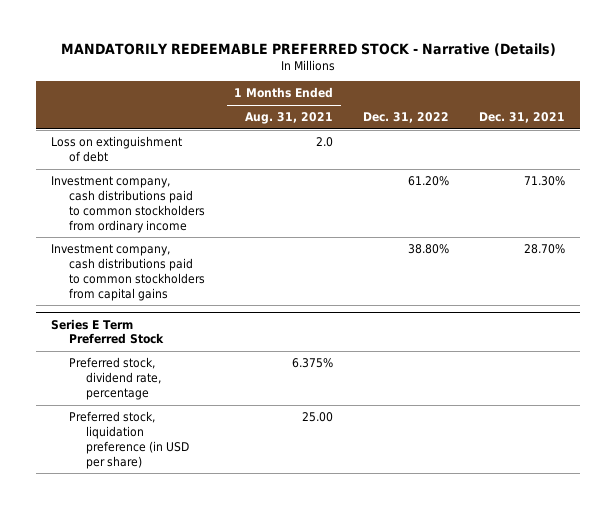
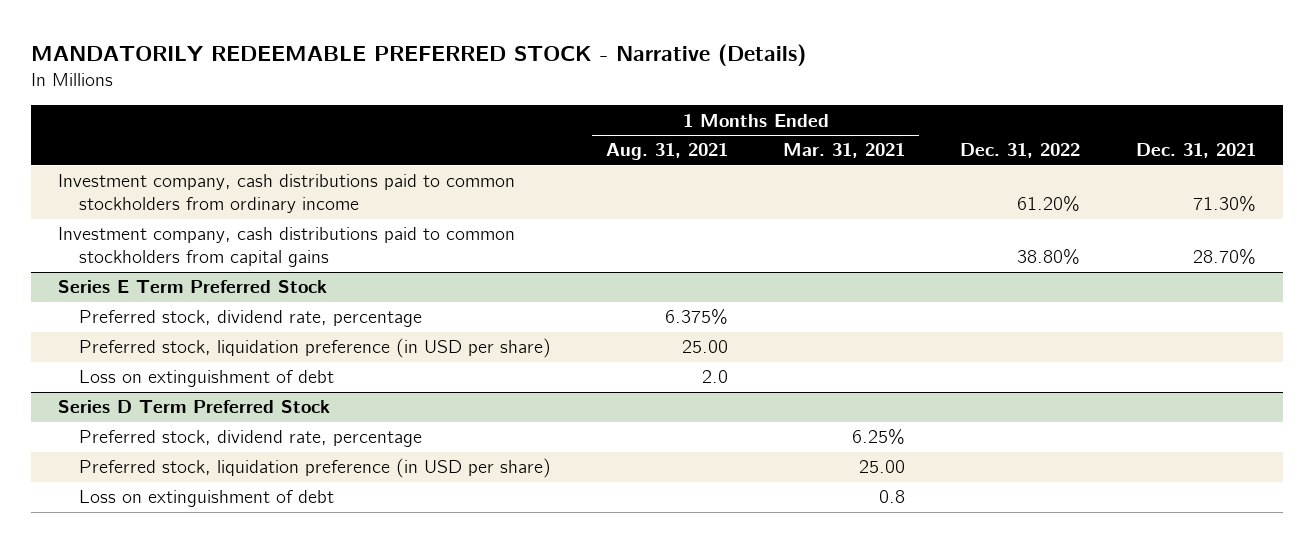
none -> [783,143,906,159] Mar. 31, 2021
[50,136,182,163] Loss on extinguishment of debt -> none
none -> [78,370,334,388] Loss on extinguishment of debt
none -> [58,400,331,414] Series D Term Preferred Stock
none -> [78,430,422,448] Preferred stock, dividend rate, percentage
none -> [78,458,551,479] Preferred stock, liquidation preference (in USD per share)
none -> [78,490,334,508] Loss on extinguishment of debt

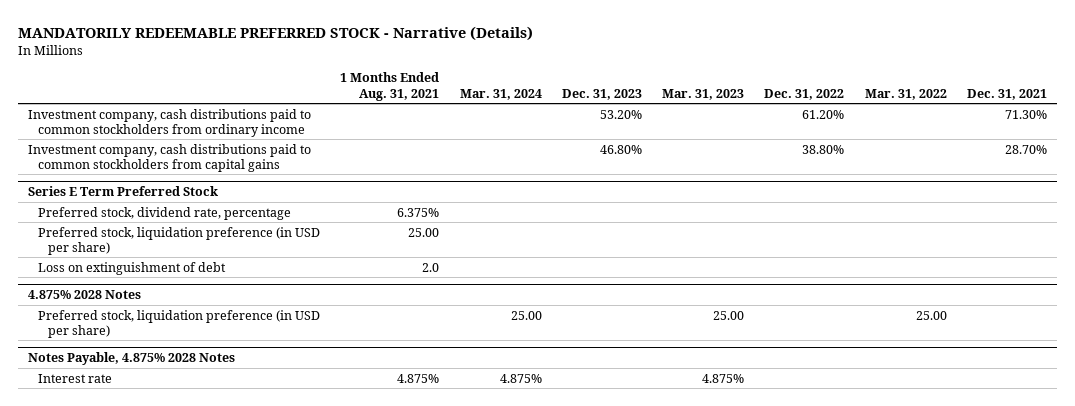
[783,143,906,159] Mar. 31, 2021 -> none
none -> [459,88,542,100] Mar. 31, 2024
none -> [561,88,642,100] Dec. 31, 2023
none -> [662,88,745,100] Mar. 31, 2023
none -> [864,88,947,100] Mar. 31, 2022
[58,400,331,414] Series D Term Preferred Stock -> none
[78,430,422,448] Preferred stock, dividend rate, percentage -> none
[78,458,551,479] Preferred stock, liquidation preference (in USD per share) -> none
[78,490,334,508] Loss on extinguishment of debt -> none
none -> [28,290,142,300] 4.875% 2028 Notes
none -> [38,309,321,338] Preferred stock, liquidation preference (in USD per share)
none -> [28,352,236,366] Notes Payable, 4.875% 2028 Notes
none -> [38,373,113,383] Interest rate

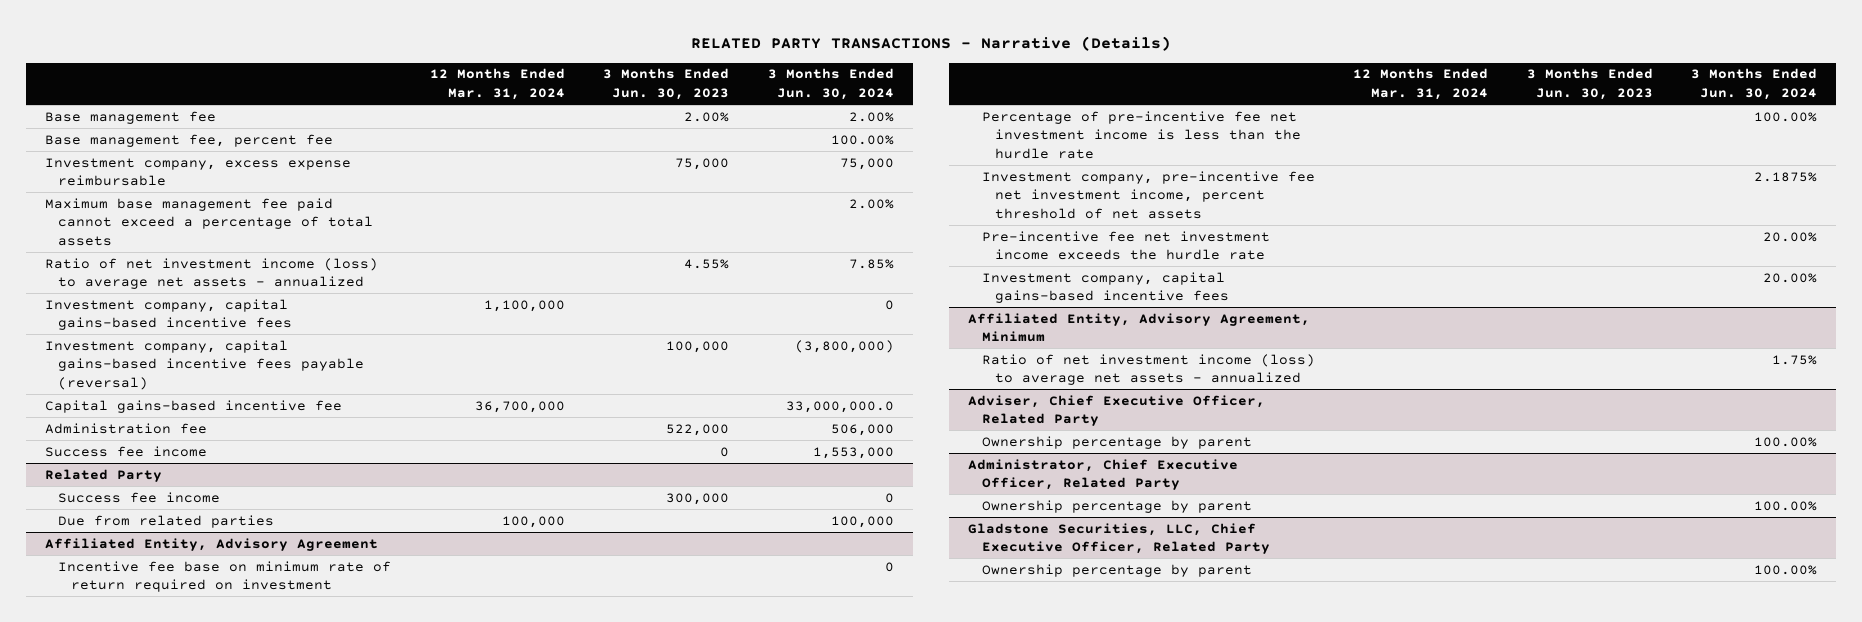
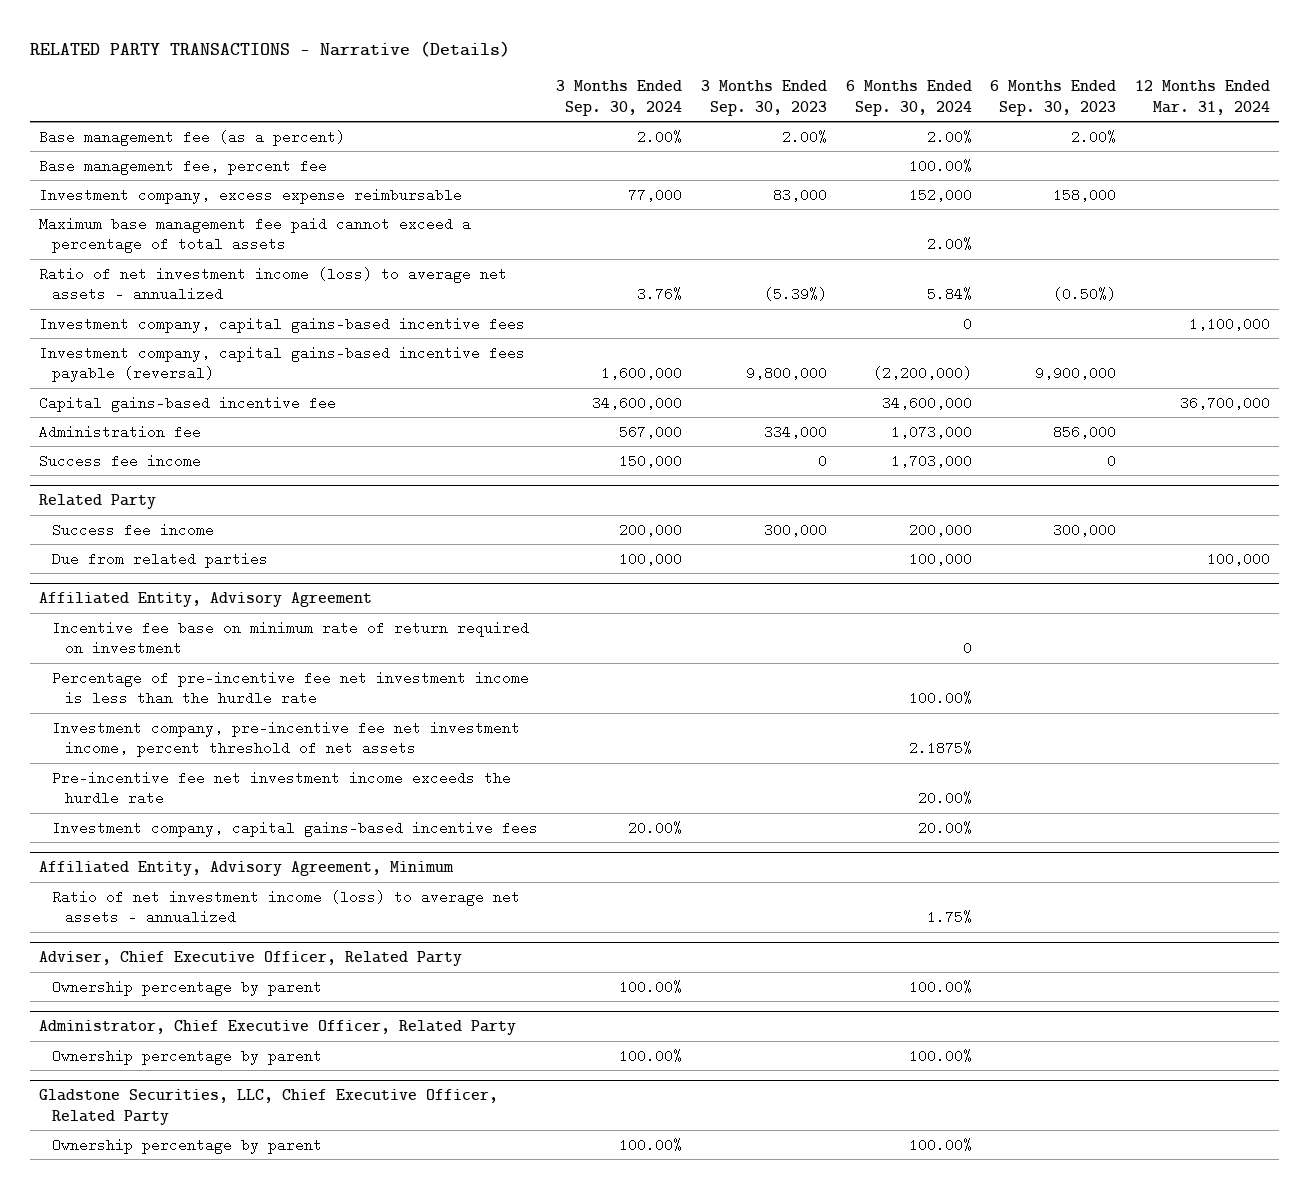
[603,68,730,101] 3 Months Ended Jun. 30, 2023 -> none
[767,68,894,101] 3 Months Ended Jun. 30, 2024 -> none
none -> [556,79,683,116] 3 Months Ended Sep. 30, 2024
none -> [700,79,827,116] 3 Months Ended Sep. 30, 2023
none -> [845,79,972,116] 6 Months Ended Sep. 30, 2024
none -> [990,79,1117,116] 6 Months Ended Sep. 30, 2023
[45,110,217,124] Base management fee -> [38,129,345,146] Base management fee (as a percent)

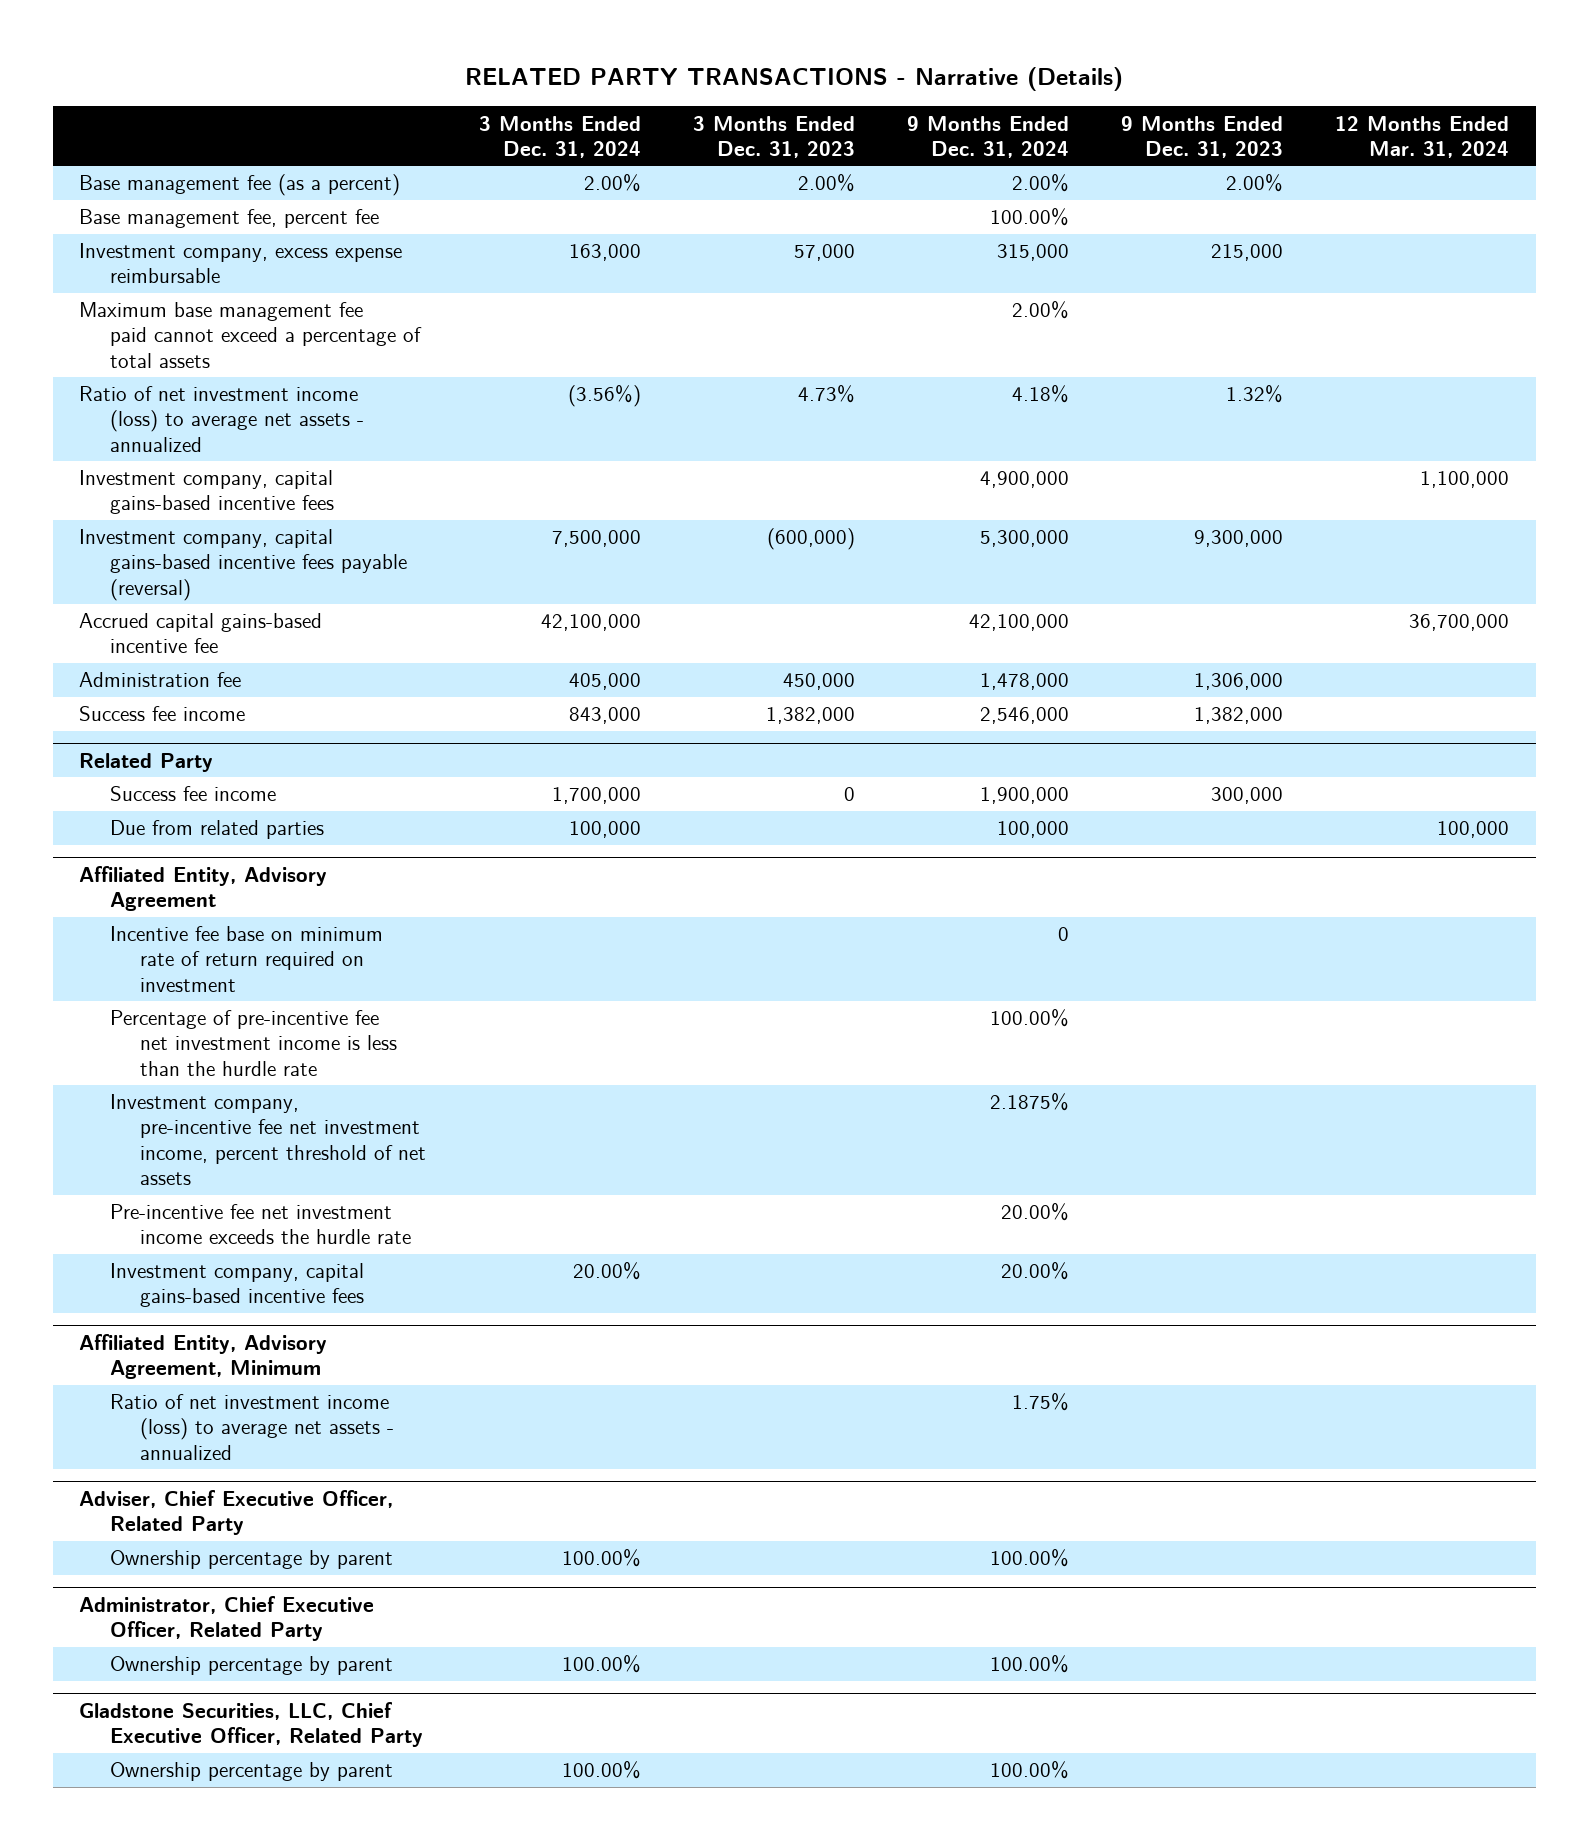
[556,79,683,116] 3 Months Ended Sep. 30, 2024 -> none
[700,79,827,116] 3 Months Ended Sep. 30, 2023 -> none
[845,79,972,116] 6 Months Ended Sep. 30, 2024 -> none
[990,79,1117,116] 6 Months Ended Sep. 30, 2023 -> none
none -> [478,115,641,158] 3 Months Ended Dec. 31, 2024
none -> [692,115,855,158] 3 Months Ended Dec. 31, 2023
none -> [907,115,1070,158] 9 Months Ended Dec. 31, 2024
none -> [1121,115,1284,158] 9 Months Ended Dec. 31, 2023
[38,395,336,412] Capital gains-based incentive fee -> [78,613,322,654] Accrued capital gains-based incentive fee

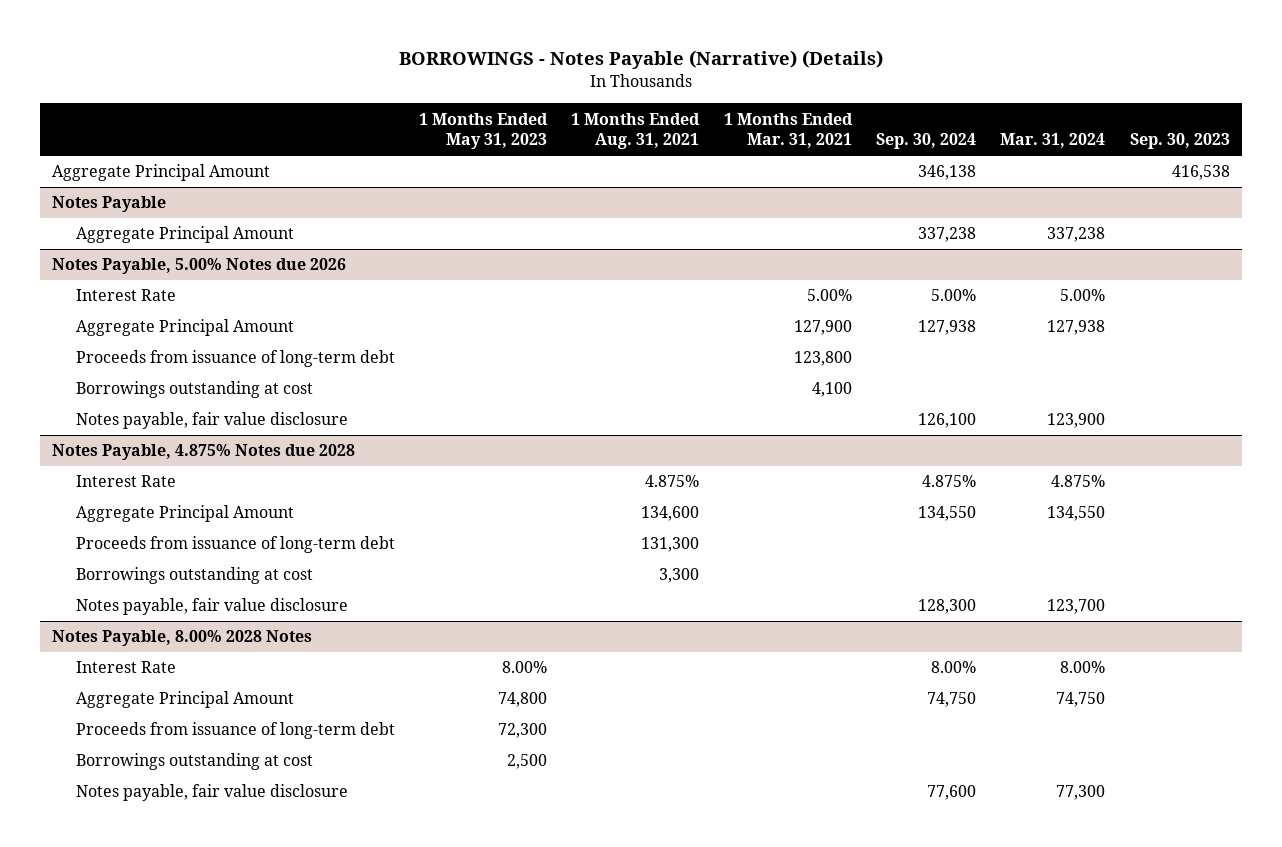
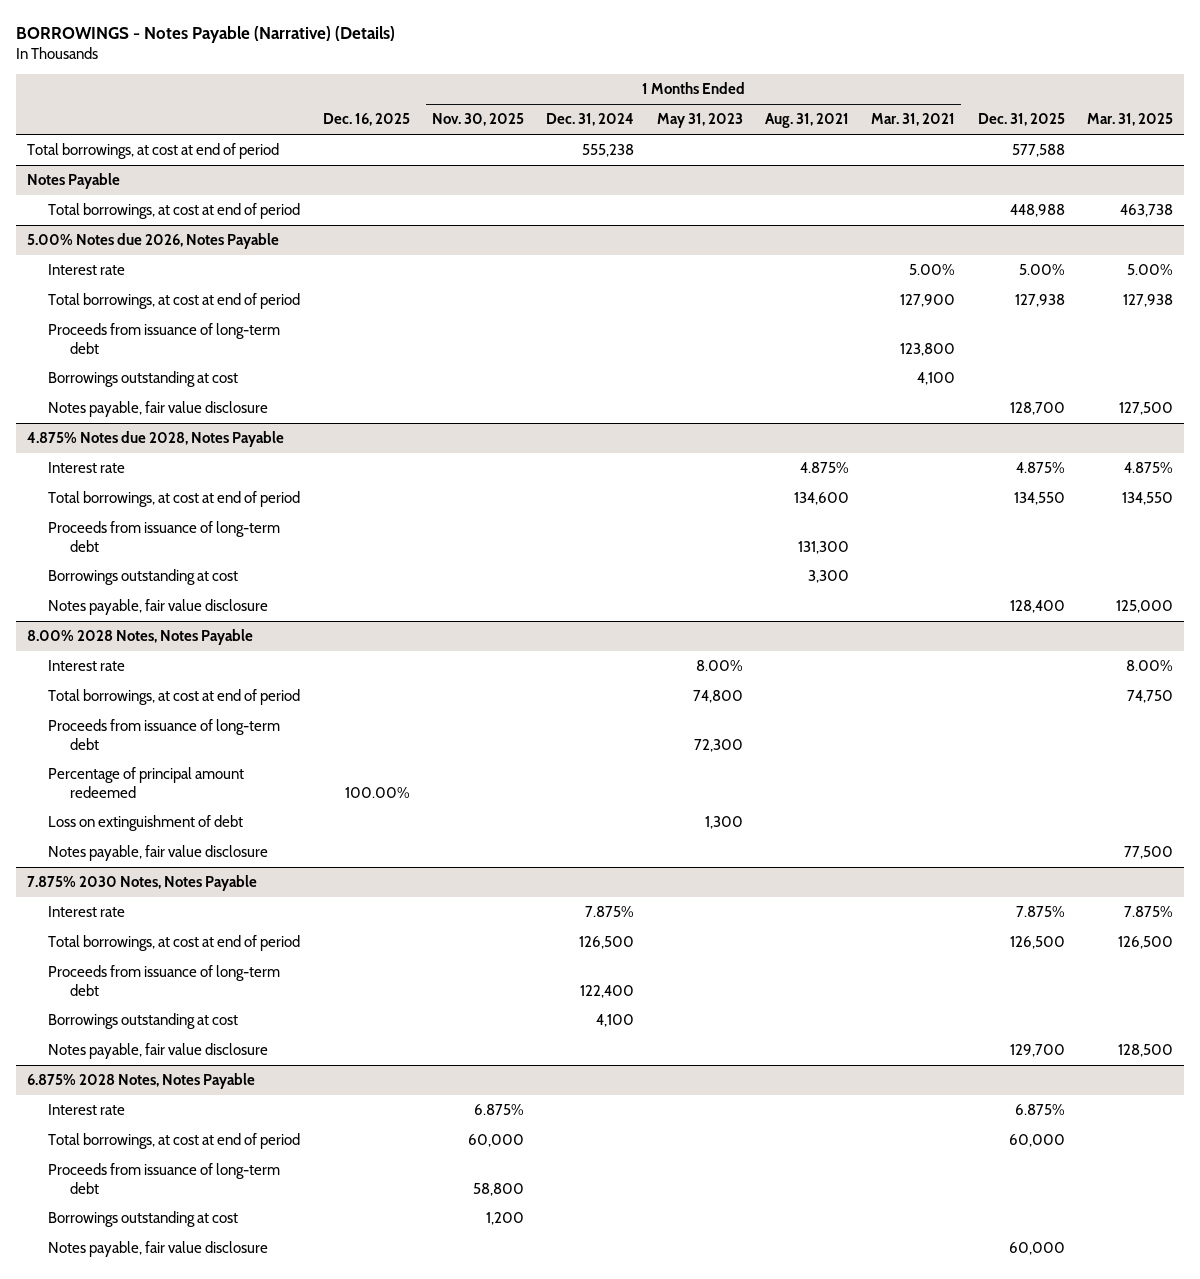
[875,133,976,150] Sep. 30, 2024 -> none
[1000,133,1106,149] Mar. 31, 2024 -> none
[1129,133,1230,150] Sep. 30, 2023 -> none
none -> [322,113,410,127] Dec. 16, 2025
none -> [431,113,524,127] Nov. 30, 2025
none -> [546,113,635,127] Dec. 31, 2024
none -> [977,113,1065,127] Dec. 31, 2025
none -> [1086,113,1173,127] Mar. 31, 2025
[52,164,271,182] Aggregate Principal Amount -> [26,143,279,160] Total borrowings, at cost at end of period
[75,226,294,244] Aggregate Principal Amount -> [48,203,301,220] Total borrowings, at cost at end of period
[52,258,347,275] Notes Payable, 5.00% Notes due 2026 -> [26,233,279,250] 5.00% Notes due 2026, Notes Payable
[75,289,176,302] Interest Rate -> [48,264,126,276] Interest rate
[75,319,294,337] Aggregate Principal Amount -> [48,293,301,310] Total borrowings, at cost at end of period
[52,444,356,461] Notes Payable, 4.875% Notes due 2028 -> [26,431,284,448] 4.875% Notes due 2028, Notes Payable
[75,475,176,488] Interest Rate -> [48,462,126,474] Interest rate
[75,505,294,523] Aggregate Principal Amount -> [48,491,301,508] Total borrowings, at cost at end of period
[52,630,313,647] Notes Payable, 8.00% 2028 Notes -> [26,629,253,646] 8.00% 2028 Notes, Notes Payable
[75,661,176,674] Interest Rate -> [48,660,126,672] Interest rate
[75,691,294,709] Aggregate Principal Amount -> [48,689,301,706] Total borrowings, at cost at end of period
[75,753,313,771] Borrowings outstanding at cost -> none
none -> [48,767,245,798] Percentage of principal amount redeemed
none -> [48,815,244,832] Loss on extinguishment of debt
none -> [26,875,257,892] 7.875% 2030 Notes, Notes Payable
none -> [48,906,126,918] Interest rate
none -> [48,935,301,952] Total borrowings, at cost at end of period
none -> [48,965,281,996] Proceeds from issuance of long-term debt
none -> [48,1013,239,1030] Borrowings outstanding at cost
none -> [48,1043,269,1060] Notes payable, fair value disclosure
none -> [26,1073,255,1090] 6.875% 2028 Notes, Notes Payable
none -> [48,1104,126,1116] Interest rate
none -> [48,1133,301,1150] Total borrowings, at cost at end of period
none -> [48,1163,281,1194] Proceeds from issuance of long-term debt
none -> [48,1211,239,1228] Borrowings outstanding at cost
none -> [48,1241,269,1258] Notes payable, fair value disclosure

